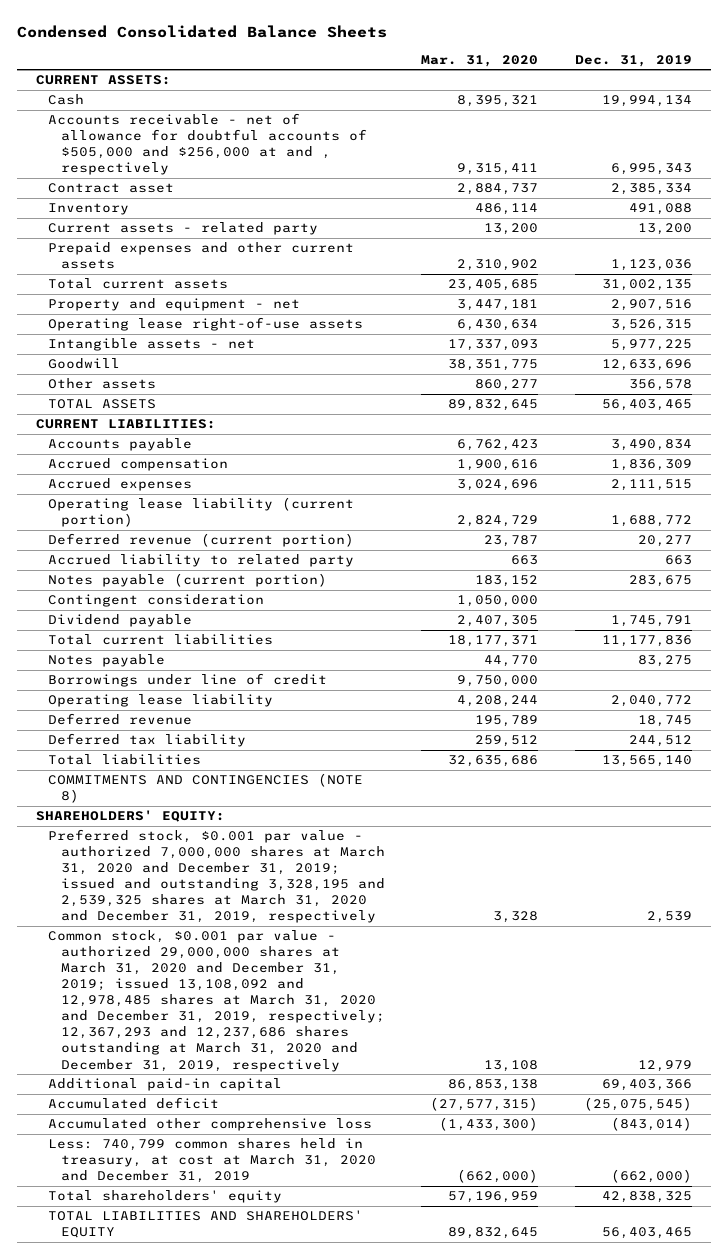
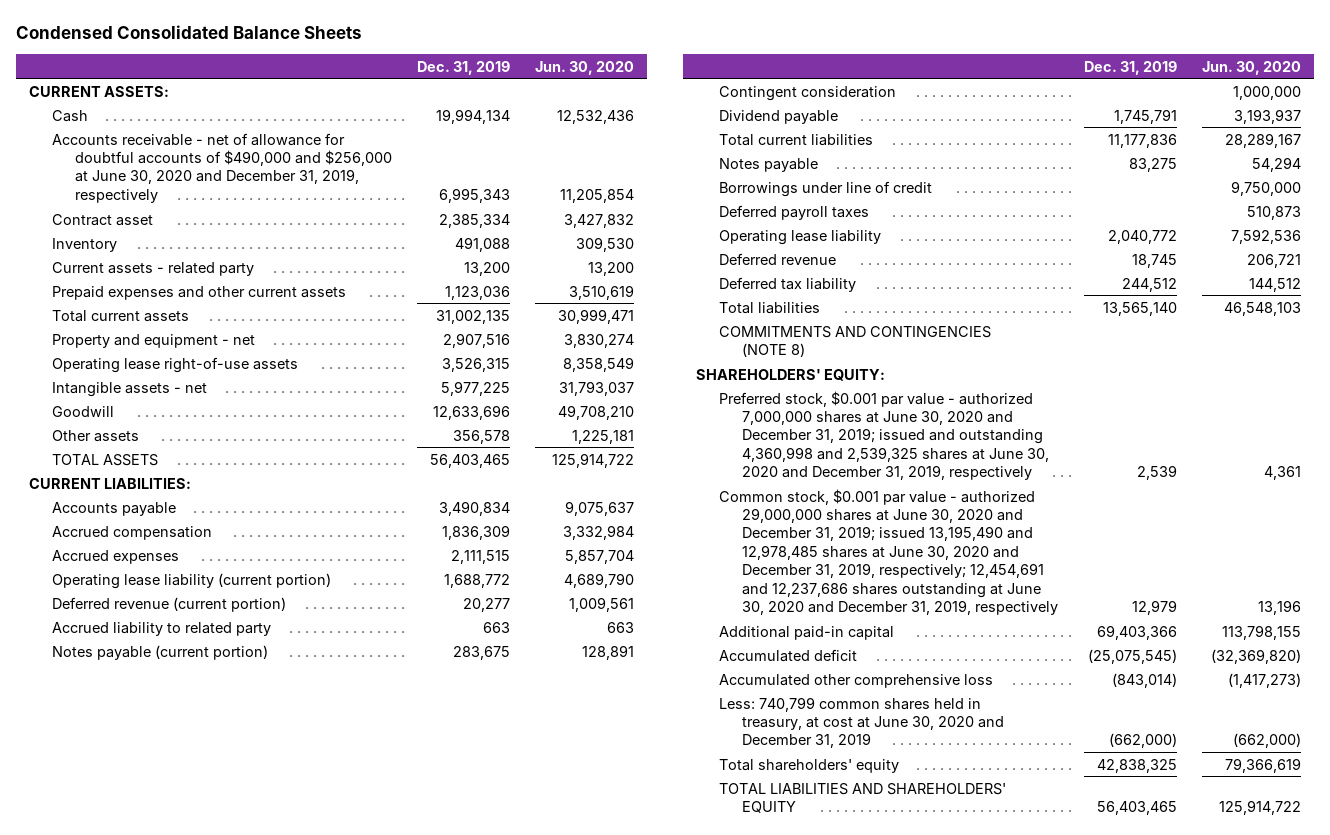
[421,54,539,67] Mar. 31, 2020 -> none
none -> [535,60,635,75] Jun. 30, 2020
[48,113,367,176] Accounts receivable - net of allowance for doubtful accounts of $505,000 and $256,000 at and , respectively -> [52,132,393,203] Accounts receivable - net of allowance for doubtful accounts of $490,000 and $256,000 at June 30, 2020 and December 31, 2019, respectively
none -> [719,204,870,220] Deferred payroll taxes
[48,829,385,924] Preferred stock, $0.001 par value - authorized 7,000,000 shares at March 31, 2020 and December 31, 2019; issued and outstanding 3,328,195 and 2,539,325 shares at March 31, 2020 and December 31, 2019, respectively -> [719,390,1050,481] Preferred stock, $0.001 par value - authorized 7,000,000 shares at June 30, 2020 and December 31, 2019; issued and outstanding 4,360,998 and 2,539,325 shares at June 30, 2020 and December 31, 2019, respectively
[48,930,385,1072] Common stock, $0.001 par value - authorized 29,000,000 shares at March 31, 2020 and December 31, 2019; issued 13,108,092 and 12,978,485 shares at March 31, 2020 and December 31, 2019, respectively; 12,367,293 and 12,237,686 shares outstanding at March 31, 2020 and December 31, 2019, respectively -> [719,488,1059,615] Common stock, $0.001 par value - authorized 29,000,000 shares at June 30, 2020 and December 31, 2019; issued 13,195,490 and 12,978,485 shares at June 30, 2020 and December 31, 2019, respectively; 12,454,691 and 12,237,686 shares outstanding at June 30, 2020 and December 31, 2019, respectively
[48,1138,376,1184] Less: 740,799 common shares held in treasury, at cost at March 31, 2020 and December 31, 2019 -> [719,696,1005,749] Less: 740,799 common shares held in treasury, at cost at June 30, 2020 and December 31, 2019

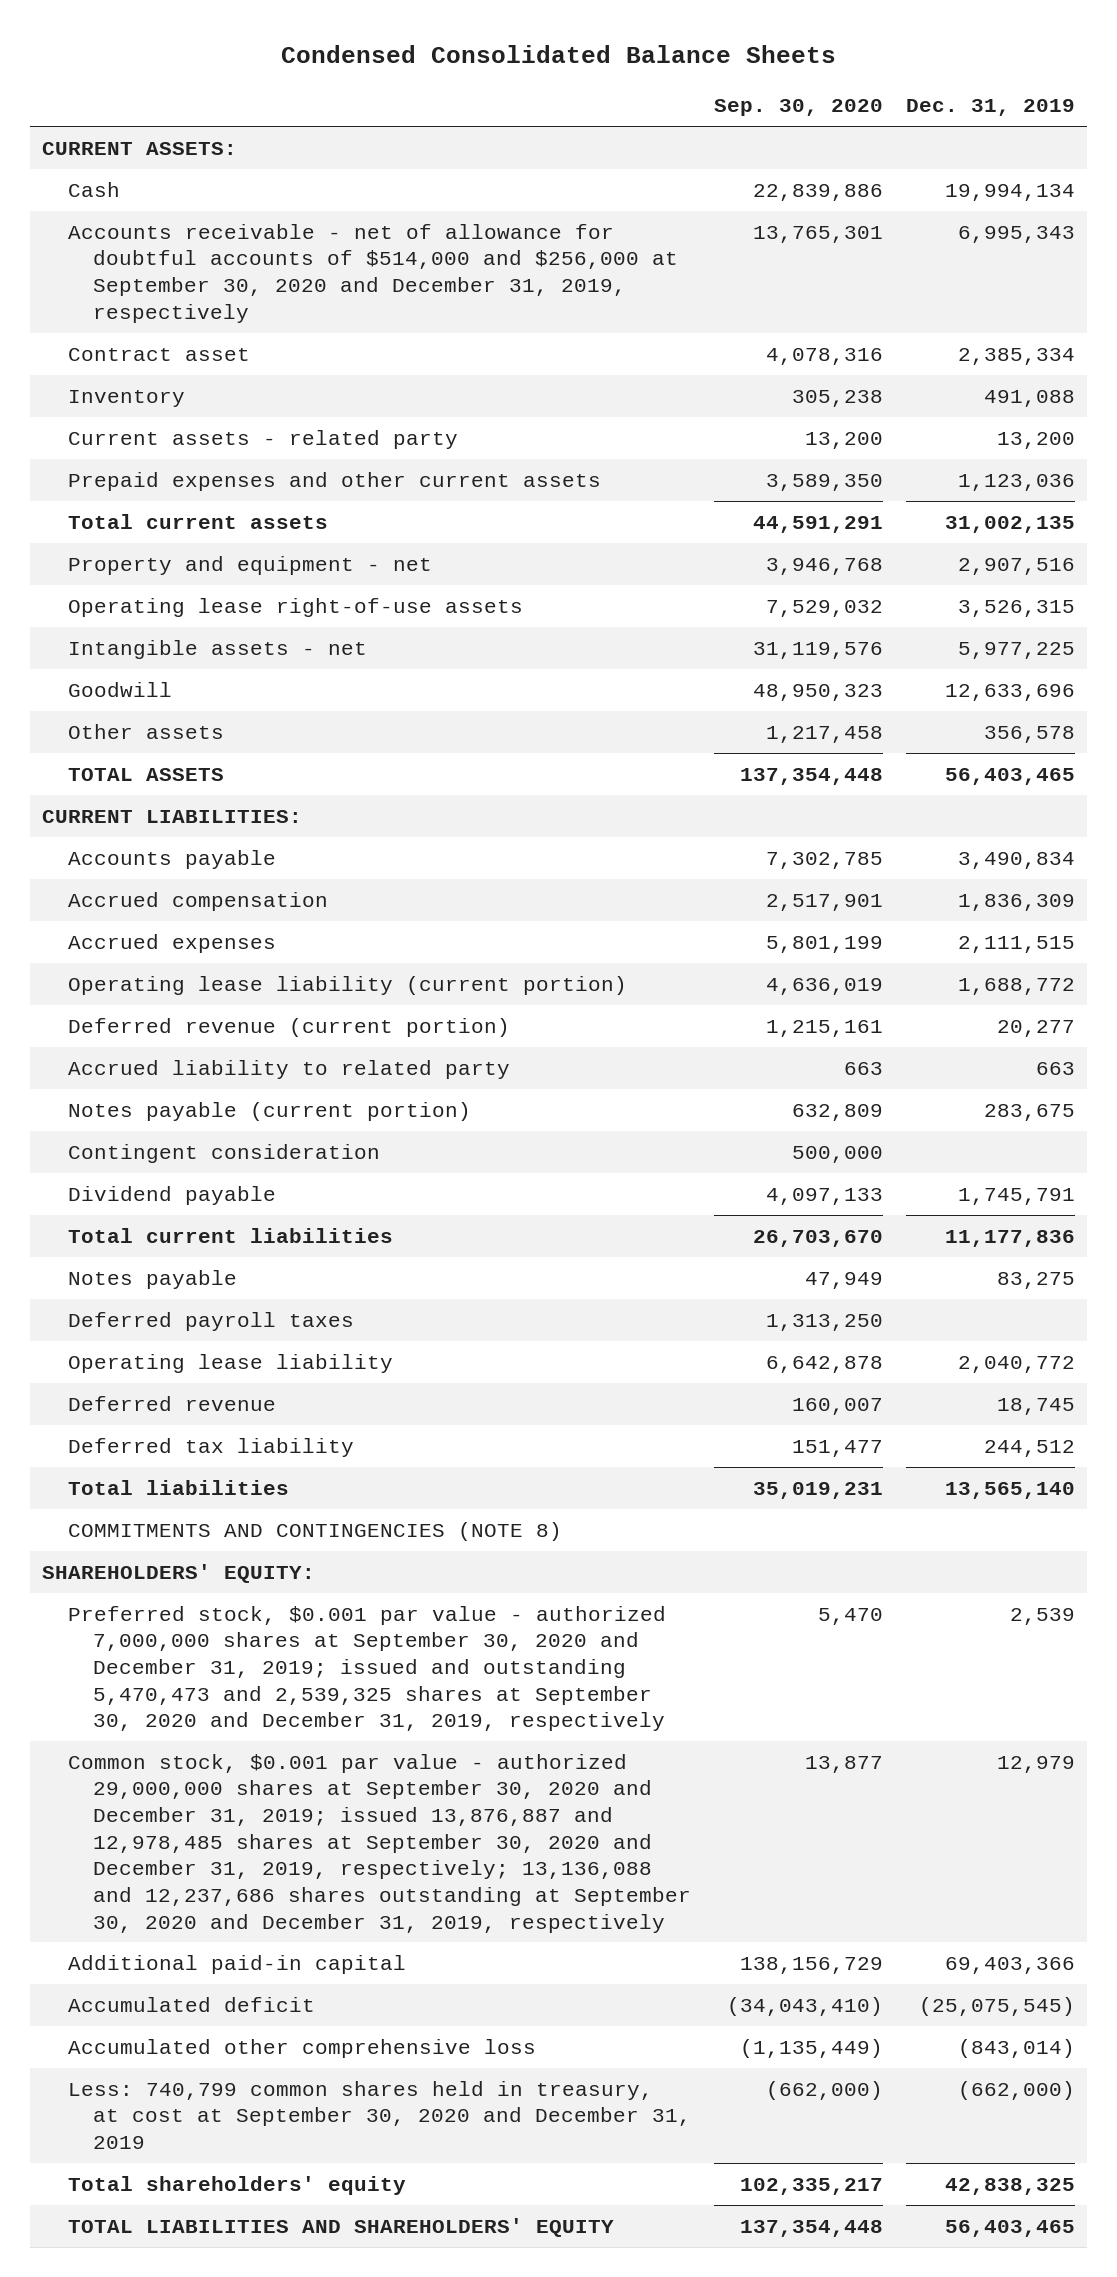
[535,60,635,75] Jun. 30, 2020 -> none
none -> [714,99,884,117] Sep. 30, 2020
[52,132,393,203] Accounts receivable - net of allowance for doubtful accounts of $490,000 and $256,000 at June 30, 2020 and December 31, 2019, respectively -> [67,223,679,323] Accounts receivable - net of allowance for doubtful accounts of $514,000 and $256,000 at September 30, 2020 and December 31, 2019, respectively
[719,180,933,197] Borrowings under line of credit -> none
[719,390,1050,481] Preferred stock, $0.001 par value - authorized 7,000,000 shares at June 30, 2020 and December 31, 2019; issued and outstanding 4,360,998 and 2,539,325 shares at June 30, 2020 and December 31, 2019, respectively -> [67,1605,666,1732] Preferred stock, $0.001 par value - authorized 7,000,000 shares at September 30, 2020 and December 31, 2019; issued and outstanding 5,470,473 and 2,539,325 shares at September 30, 2020 and December 31, 2019, respectively
[719,488,1059,615] Common stock, $0.001 par value - authorized 29,000,000 shares at June 30, 2020 and December 31, 2019; issued 13,195,490 and 12,978,485 shares at June 30, 2020 and December 31, 2019, respectively; 12,454,691 and 12,237,686 shares outstanding at June 30, 2020 and December 31, 2019, respectively -> [67,1753,692,1933] Common stock, $0.001 par value - authorized 29,000,000 shares at September 30, 2020 and December 31, 2019; issued 13,876,887 and 12,978,485 shares at September 30, 2020 and December 31, 2019, respectively; 13,136,088 and 12,237,686 shares outstanding at September 30, 2020 and December 31, 2019, respectively
[719,696,1005,749] Less: 740,799 common shares held in treasury, at cost at June 30, 2020 and December 31, 2019 -> [67,2080,692,2150] Less: 740,799 common shares held in treasury, at cost at September 30, 2020 and December 31, 2019

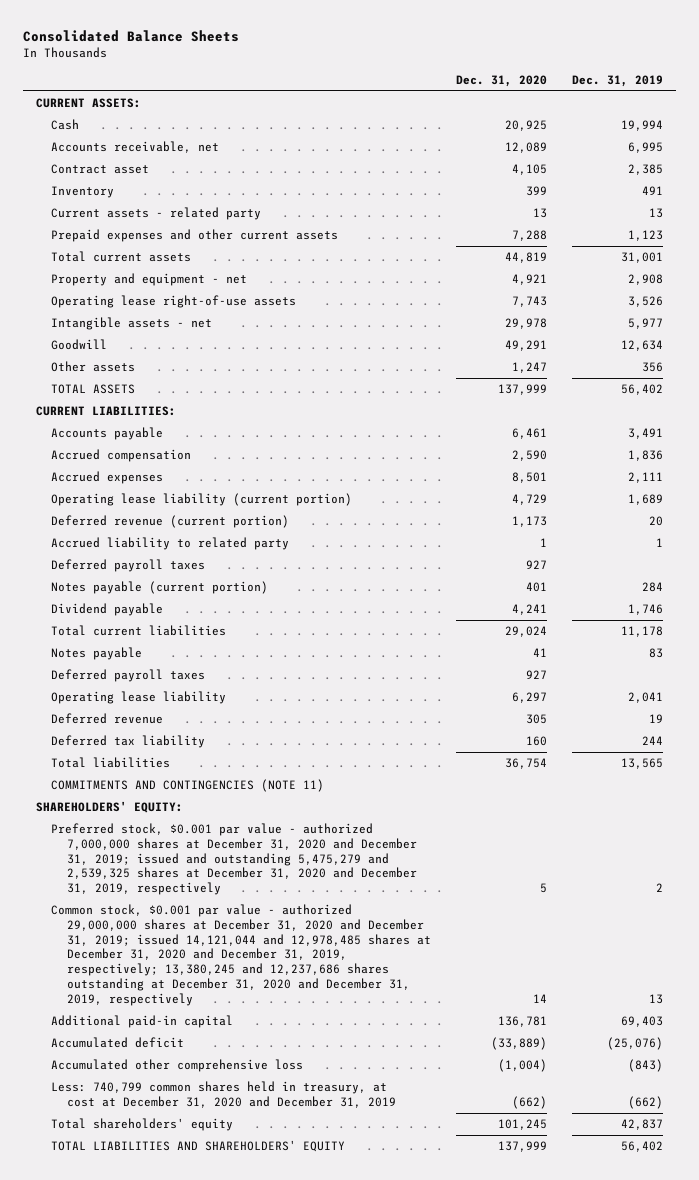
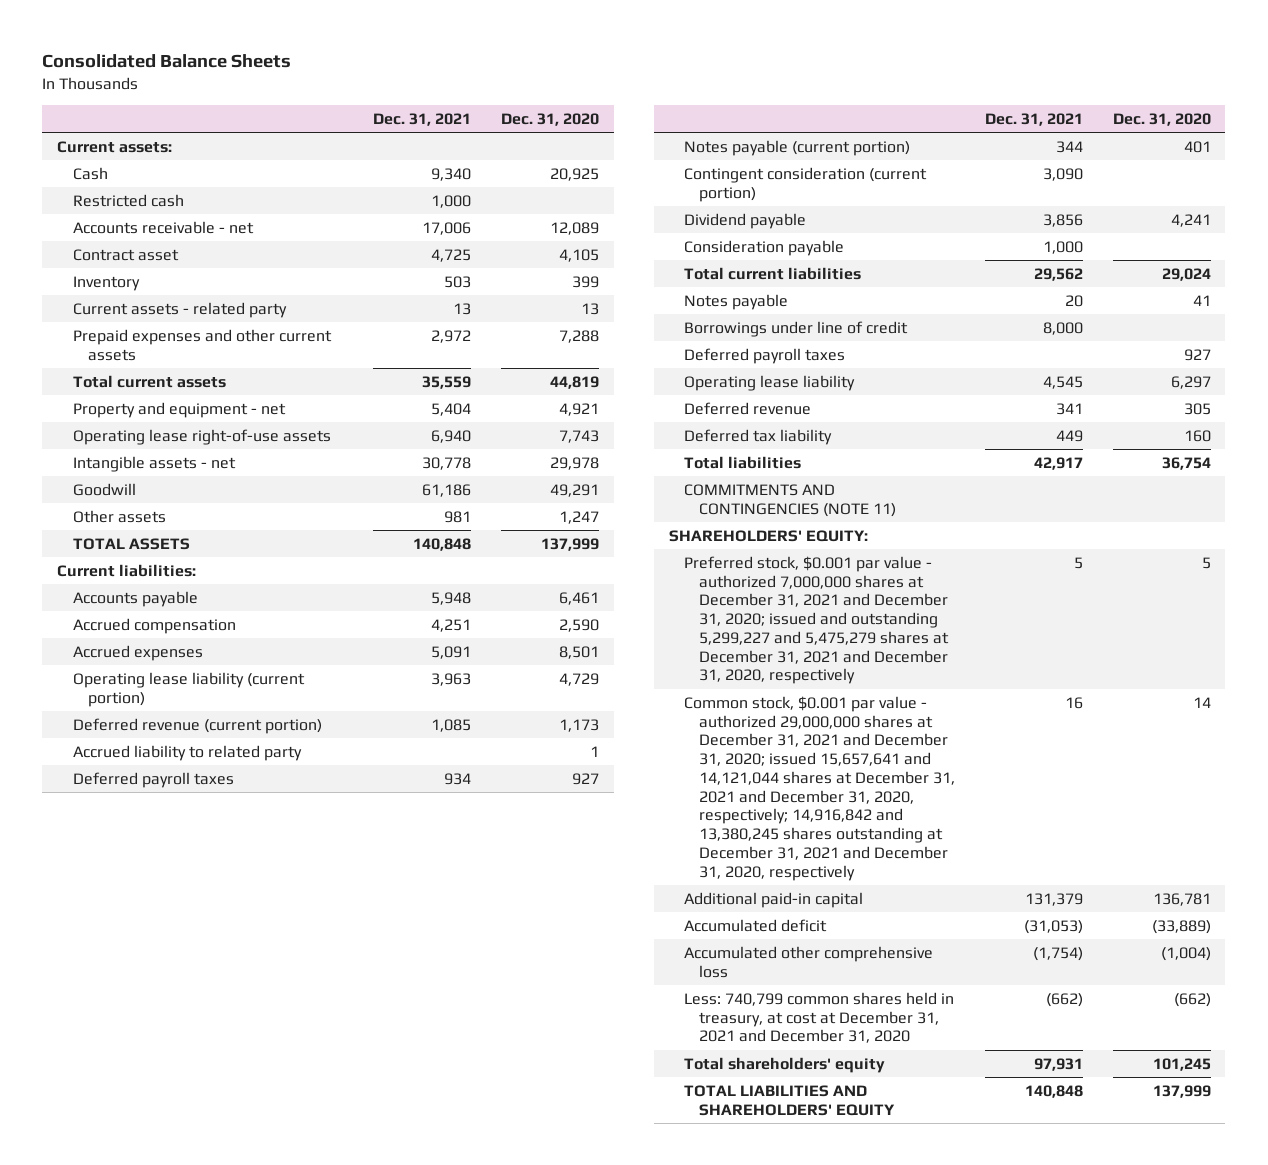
[571,74,663,87] Dec. 31, 2019 -> none
none -> [373,112,472,126] Dec. 31, 2021
[35,97,141,108] CURRENT ASSETS: -> [57,140,173,153] Current assets:
none -> [72,193,184,207] Restricted cash
[51,140,220,153] Accounts receivable, net -> [72,220,254,234] Accounts receivable - net
[35,405,176,416] CURRENT LIABILITIES: -> [57,563,197,577] Current liabilities:
none -> [683,166,927,202] Contingent consideration (current portion)
none -> [683,239,844,256] Consideration payable
none -> [683,320,908,337] Borrowings under line of credit
[51,822,417,896] Preferred stock, $0.001 par value - authorized 7,000,000 shares at December 31, 2020 and December 31, 2019; issued and outstanding 5,475,279 and 2,539,325 shares at December 31, 2020 and December 31, 2019, respectively -> [683,555,950,685] Preferred stock, $0.001 par value - authorized 7,000,000 shares at December 31, 2021 and December 31, 2020; issued and outstanding 5,299,227 and 5,475,279 shares at December 31, 2021 and December 31, 2020, respectively
[51,903,431,1006] Common stock, $0.001 par value - authorized 29,000,000 shares at December 31, 2020 and December 31, 2019; issued 14,121,044 and 12,978,485 shares at December 31, 2020 and December 31, 2019, respectively; 13,380,245 and 12,237,686 shares outstanding at December 31, 2020 and December 31, 2019, respectively -> [683,695,956,881] Common stock, $0.001 par value - authorized 29,000,000 shares at December 31, 2021 and December 31, 2020; issued 15,657,641 and 14,121,044 shares at December 31, 2021 and December 31, 2020, respectively; 14,916,842 and 13,380,245 shares outstanding at December 31, 2021 and December 31, 2020, respectively
[51,1080,396,1108] Less: 740,799 common shares held in treasury, at cost at December 31, 2020 and December 31, 2019 -> [683,991,954,1044] Less: 740,799 common shares held in treasury, at cost at December 31, 2021 and December 31, 2020

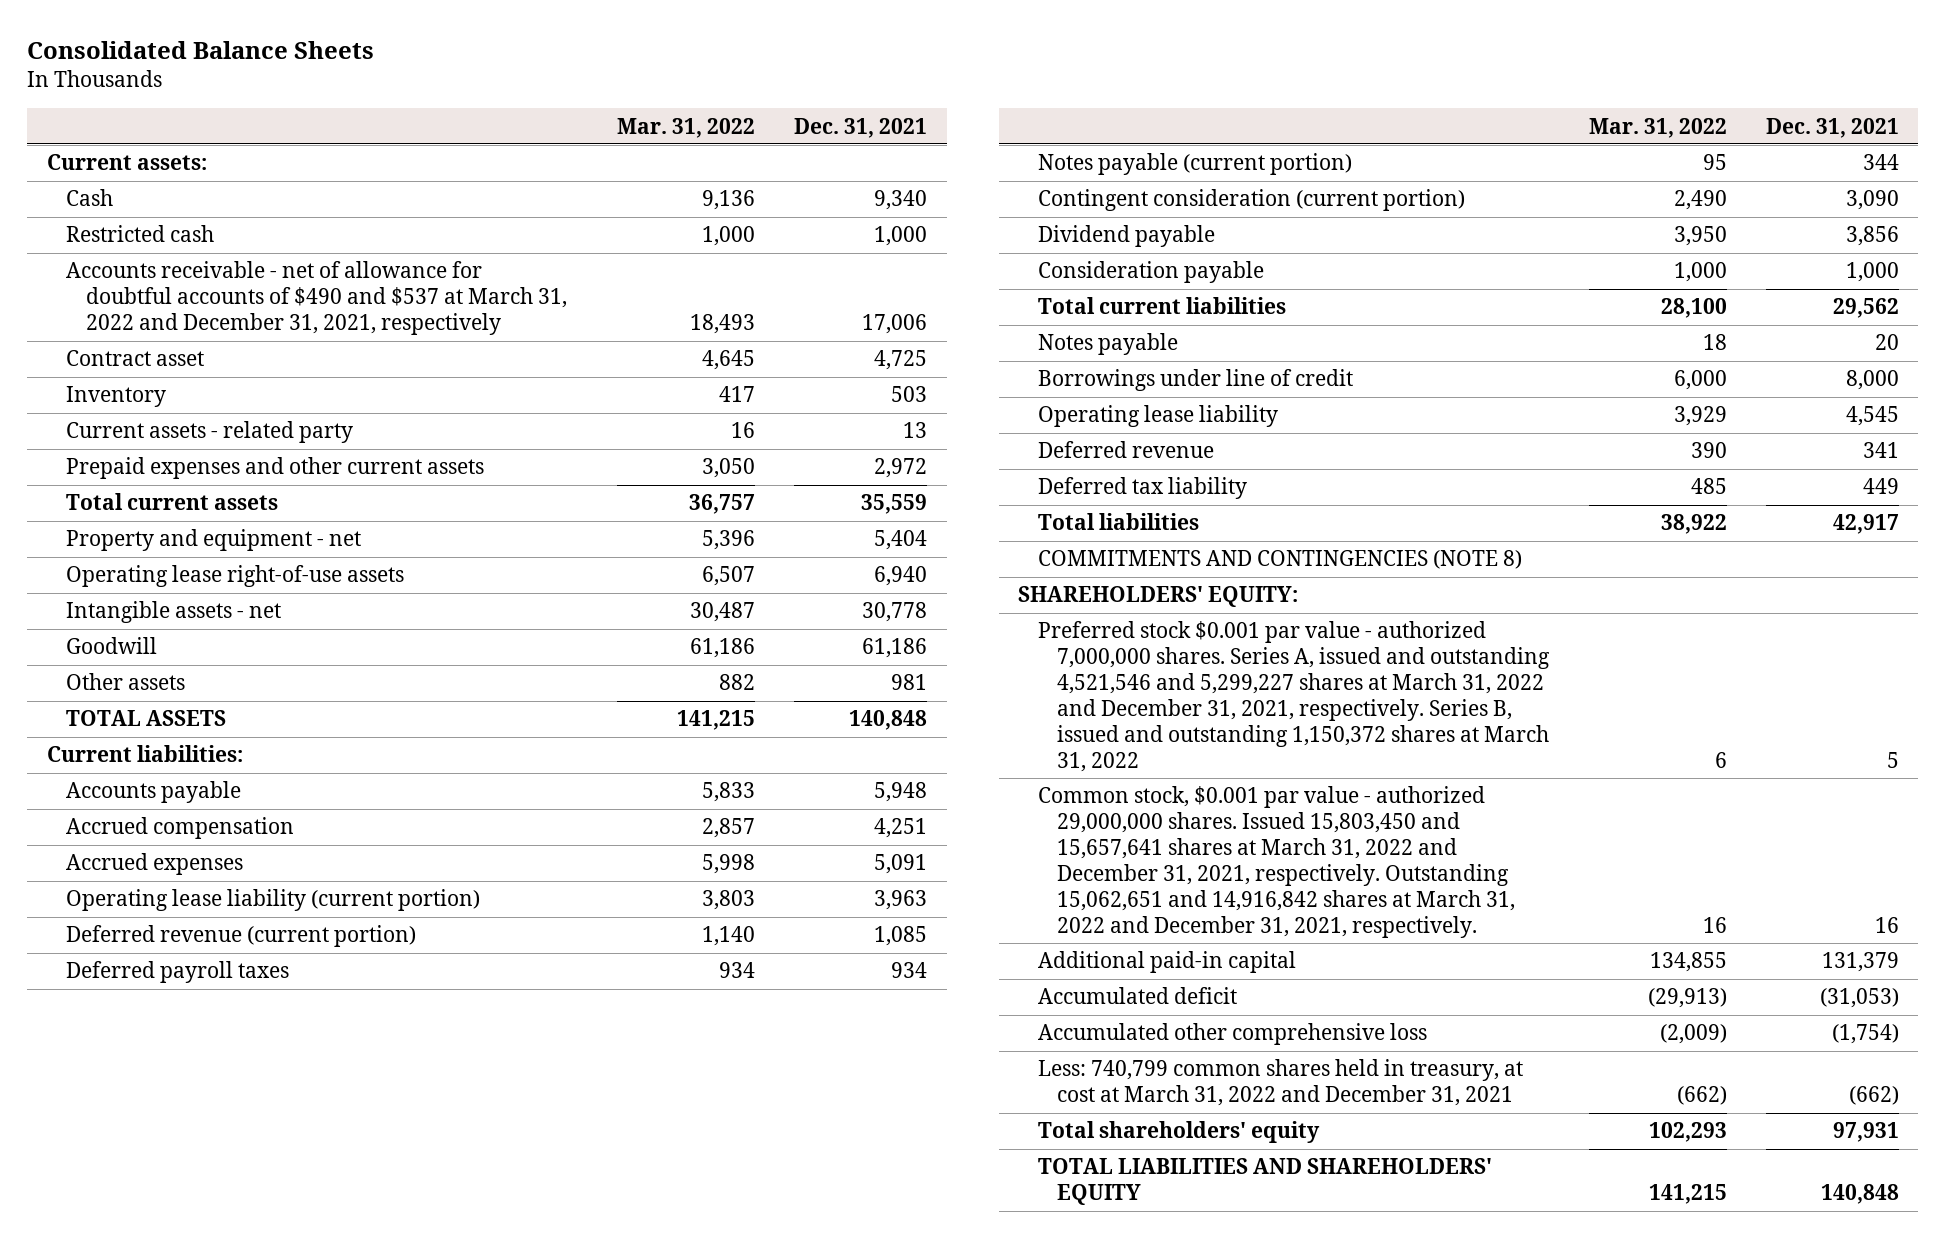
[501,112,600,126] Dec. 31, 2020 -> none
none -> [616,117,755,138] Mar. 31, 2022
[72,220,254,234] Accounts receivable - net -> [66,261,567,336] Accounts receivable - net of allowance for doubtful accounts of $490 and $537 at March 31, 2022 and December 31, 2021, respectively
[72,744,302,761] Accrued liability to related party -> none
[683,347,845,364] Deferred payroll taxes -> none
[683,483,897,517] COMMITMENTS AND CONTINGENCIES (NOTE 11) -> [1037,550,1522,570] COMMITMENTS AND CONTINGENCIES (NOTE 8)
[683,555,950,685] Preferred stock, $0.001 par value - authorized 7,000,000 shares at December 31, 2021 and December 31, 2020; issued and outstanding 5,299,227 and 5,475,279 shares at December 31, 2021 and December 31, 2020, respectively -> [1037,621,1551,772] Preferred stock $0.001 par value - authorized 7,000,000 shares. Series A, issued and outstanding 4,521,546 and 5,299,227 shares at March 31, 2022 and December 31, 2021, respectively. Series B, issued and outstanding 1,150,372 shares at March 31, 2022
[683,695,956,881] Common stock, $0.001 par value - authorized 29,000,000 shares at December 31, 2021 and December 31, 2020; issued 15,657,641 and 14,121,044 shares at December 31, 2021 and December 31, 2020, respectively; 14,916,842 and 13,380,245 shares outstanding at December 31, 2021 and December 31, 2020, respectively -> [1037,786,1516,938] Common stock, $0.001 par value - authorized 29,000,000 shares. Issued 15,803,450 and 15,657,641 shares at March 31, 2022 and December 31, 2021, respectively. Outstanding 15,062,651 and 14,916,842 shares at March 31, 2022 and December 31, 2021, respectively.
[683,991,954,1044] Less: 740,799 common shares held in treasury, at cost at December 31, 2021 and December 31, 2020 -> [1037,1059,1523,1107] Less: 740,799 common shares held in treasury, at cost at March 31, 2022 and December 31, 2021

